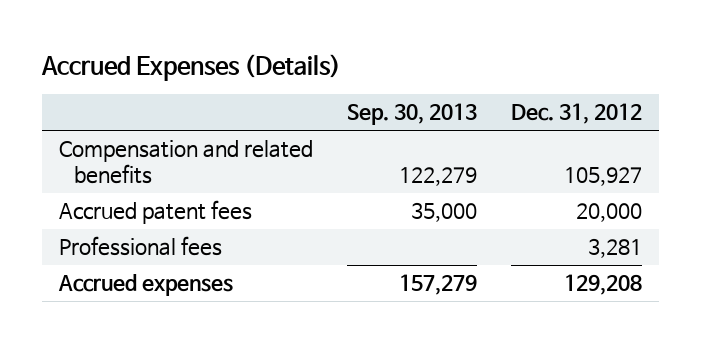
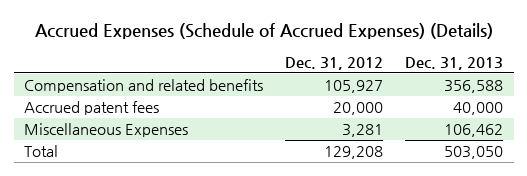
[41,53,342,81] Accrued Expenses (Details) -> [34,23,493,40] Accrued Expenses (Schedule of Accrued Expenses) (Details)
[347,103,478,126] Sep. 30, 2013 -> none
none -> [404,57,503,71] Dec. 31, 2013
[59,236,223,257] Professional fees -> [24,122,189,137] Miscellaneous Expenses
[58,274,234,297] Accrued expenses -> [24,144,59,157] Total

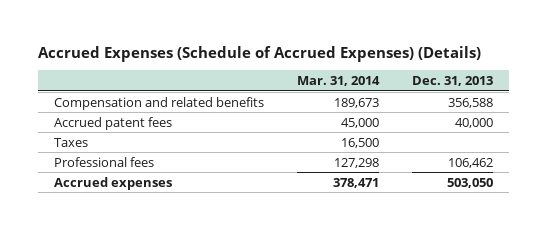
[285,57,384,71] Dec. 31, 2012 -> none
none -> [297,75,381,86] Mar. 31, 2014
none -> [54,137,89,147] Taxes
[24,122,189,137] Miscellaneous Expenses -> [54,156,155,167] Professional fees
[24,144,59,157] Total -> [54,176,173,190] Accrued expenses

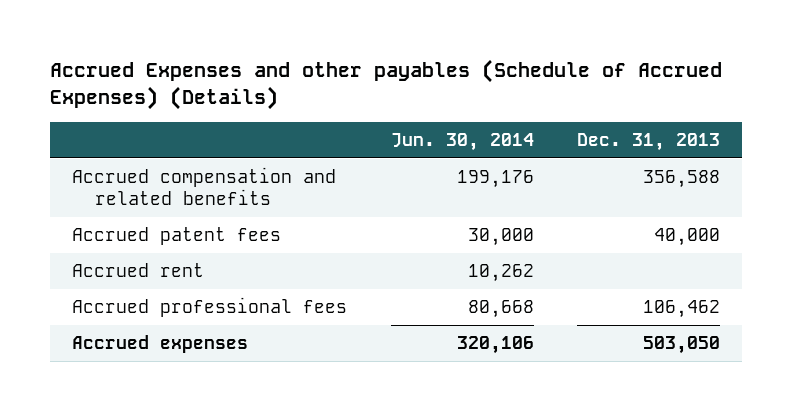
[38,45,482,62] Accrued Expenses (Schedule of Accrued Expenses) (Details) -> [49,59,722,111] Accrued Expenses and other payables (Schedule of Accrued Expenses) (Details)
[297,75,381,86] Mar. 31, 2014 -> none
none -> [390,133,534,152] Jun. 30, 2014
[54,96,265,110] Compensation and related benefits -> [71,166,336,206] Accrued compensation and related benefits
[54,137,89,147] Taxes -> none
none -> [71,262,204,277] Accrued rent
[54,156,155,167] Professional fees -> [71,296,347,317] Accrued professional fees

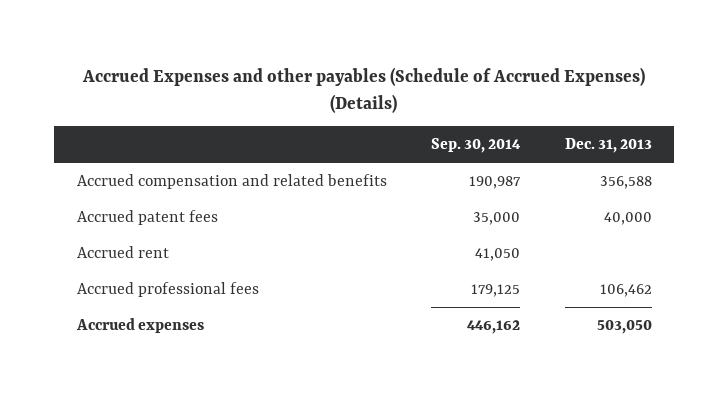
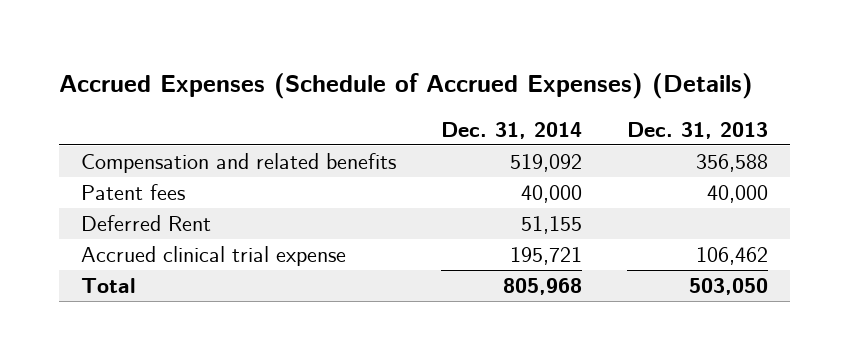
[82,66,646,113] Accrued Expenses and other payables (Schedule of Accrued Expenses) (Details) -> [59,73,754,100] Accrued Expenses (Schedule of Accrued Expenses) (Details)
[431,138,522,154] Sep. 30, 2014 -> none
none -> [441,121,583,139] Dec. 31, 2014
[76,173,387,189] Accrued compensation and related benefits -> [81,153,397,174] Compensation and related benefits
[76,209,218,225] Accrued patent fees -> [81,184,186,201] Patent fees
[76,245,169,258] Accrued rent -> [81,215,212,232] Deferred Rent
[76,281,259,297] Accrued professional fees -> [81,246,347,267] Accrued clinical trial expense
[75,317,204,333] Accrued expenses -> [81,278,137,294] Total

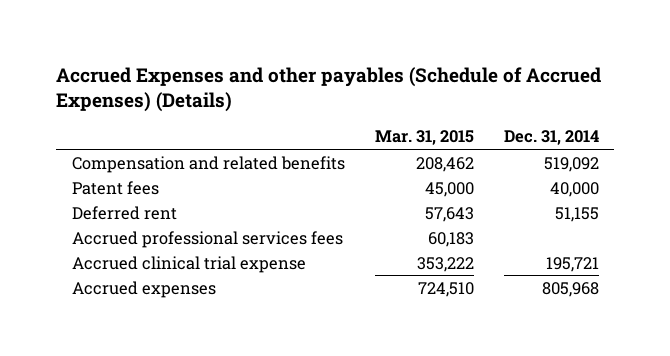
[59,73,754,100] Accrued Expenses (Schedule of Accrued Expenses) (Details) -> [56,66,602,113] Accrued Expenses and other payables (Schedule of Accrued Expenses) (Details)
[626,121,768,139] Dec. 31, 2013 -> none
none -> [374,130,474,146] Mar. 31, 2015
[81,215,212,232] Deferred Rent -> [71,205,177,220] Deferred rent
none -> [71,230,343,248] Accrued professional services fees
[81,278,137,294] Total -> [71,280,216,298] Accrued expenses

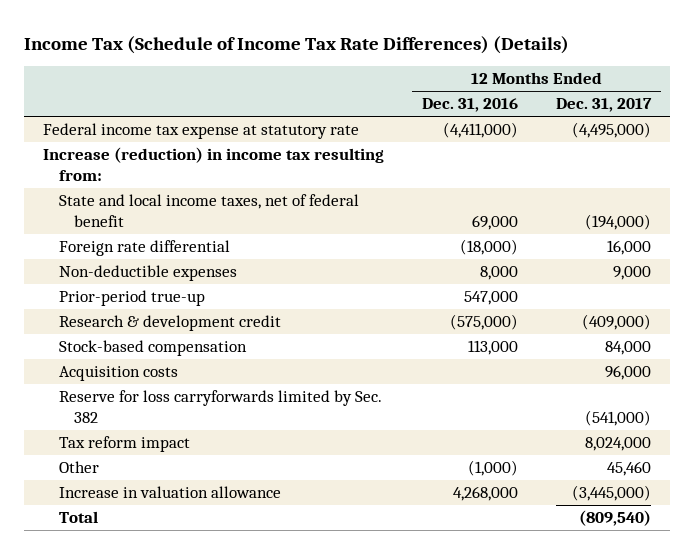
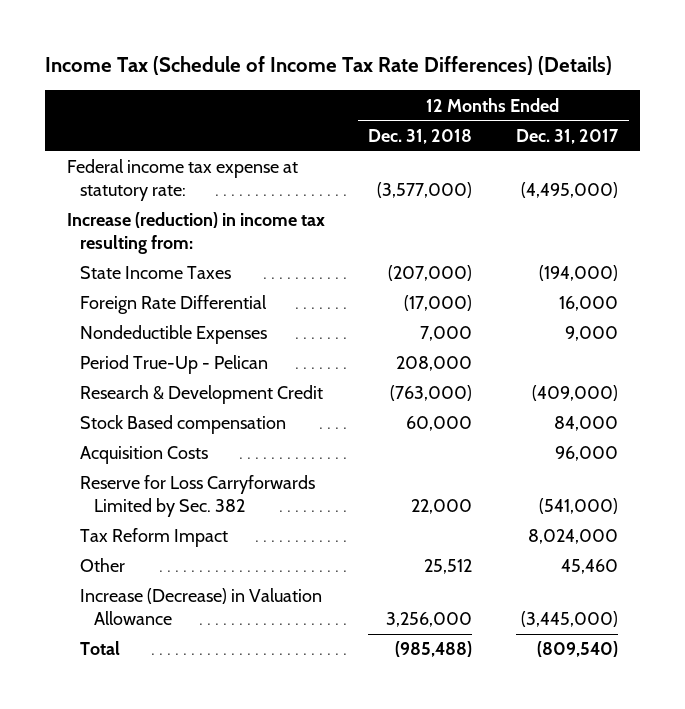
[421,98,518,113] Dec. 31, 2016 -> none
none -> [368,128,473,144] Dec. 31, 2018
[42,123,359,140] Federal income tax expense at statutory rate -> [66,159,298,201] Federal income tax expense at statutory rate:
[58,194,359,228] State and local income taxes, net of federal benefit -> [80,266,232,280] State Income Taxes
[58,240,230,257] Foreign rate differential -> [80,295,268,315] Foreign Rate Differential
[58,265,237,282] Non-deductible expenses -> [80,325,268,345] Nondeductible Expenses
[58,290,205,307] Prior-period true-up -> [80,355,269,375] Period True-Up - Pelican
[58,315,281,332] Research & development credit -> [80,385,324,405] Research & Development Credit
[58,340,247,357] Stock-based compensation -> [80,415,287,435] Stock Based compensation
[58,366,178,382] Acquisition costs -> [80,446,209,465] Acquisition Costs
[58,390,382,424] Reserve for loss carryforwards limited by Sec. 382 -> [80,475,316,517] Reserve for Loss Carryforwards Limited by Sec. 382
[58,436,190,453] Tax reform impact -> [80,528,229,548] Tax Reform Impact
[58,486,281,499] Increase in valuation allowance -> [80,588,323,625] Increase (Decrease) in Valuation Allowance

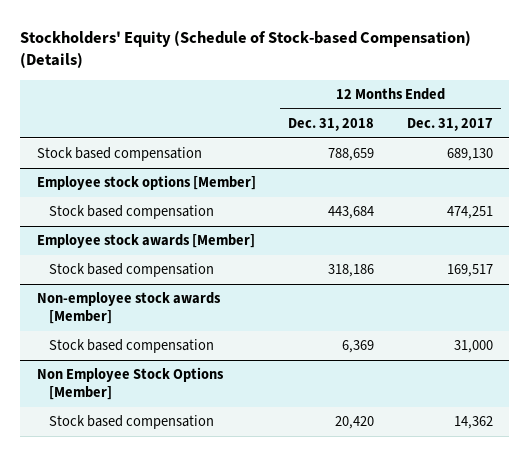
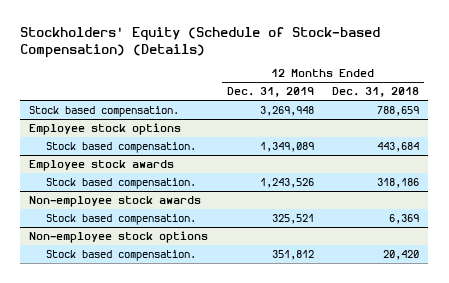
[407,117,494,131] Dec. 31, 2017 -> none
none -> [226,87,314,98] Dec. 31, 2019
[36,147,202,162] Stock based compensation -> [29,106,180,118] Stock based compensation.
[36,175,256,191] Employee stock options [Member] -> [29,123,182,136] Employee stock options
[48,205,214,220] Stock based compensation -> [46,142,197,154] Stock based compensation.
[36,234,255,249] Employee stock awards [Member] -> [29,160,175,172] Employee stock awards
[48,263,214,278] Stock based compensation -> [46,178,197,190] Stock based compensation.
[36,292,221,325] Non-employee stock awards [Member] -> [29,196,202,208] Non-employee stock awards
[48,339,214,354] Stock based compensation -> [46,214,197,226] Stock based compensation.
[36,367,224,401] Non Employee Stock Options [Member] -> [29,231,209,244] Non-employee stock options
[48,415,214,430] Stock based compensation -> [46,250,197,262] Stock based compensation.

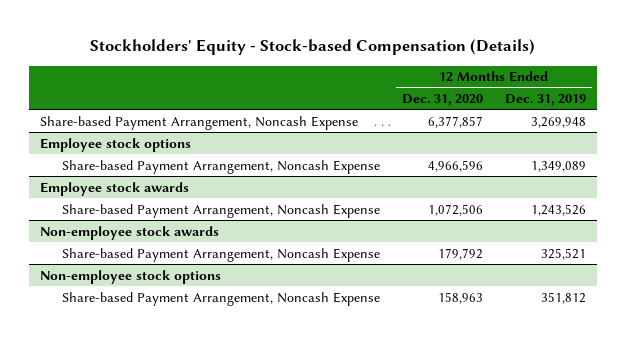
[20,26,381,58] Stockholders' Equity (Schedule of Stock-based Compensation) (Details) -> [90,39,536,56] Stockholders' Equity - Stock-based Compensation (Details)
[332,87,420,98] Dec. 31, 2018 -> none
none -> [401,93,483,106] Dec. 31, 2020
[29,106,180,118] Stock based compensation. -> [40,115,359,130] Share-based Payment Arrangement, Noncash Expense
[46,142,197,154] Stock based compensation. -> [61,159,380,174] Share-based Payment Arrangement, Noncash Expense
[46,178,197,190] Stock based compensation. -> [61,203,380,218] Share-based Payment Arrangement, Noncash Expense
[46,214,197,226] Stock based compensation. -> [61,247,380,262] Share-based Payment Arrangement, Noncash Expense
[46,250,197,262] Stock based compensation. -> [61,291,380,306] Share-based Payment Arrangement, Noncash Expense

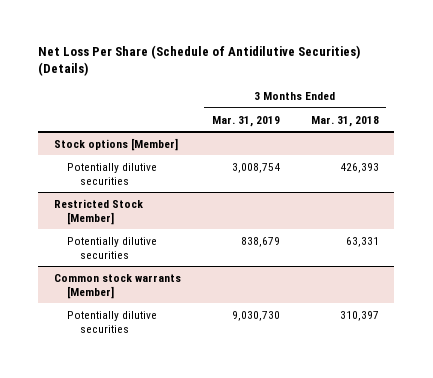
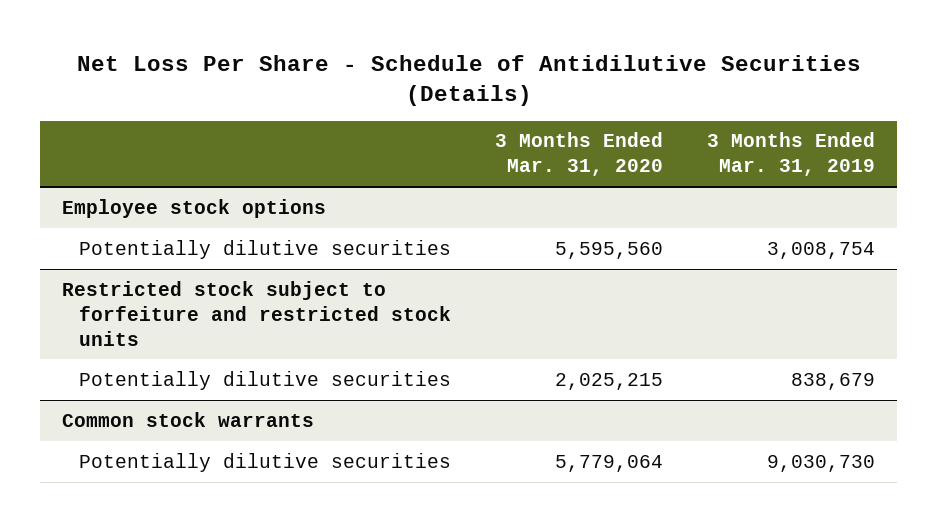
[38,44,361,77] Net Loss Per Share (Schedule of Antidilutive Securities) (Details) -> [76,54,861,107] Net Loss Per Share - Schedule of Antidilutive Securities (Details)
[310,115,379,127] Mar. 31, 2018 -> none
none -> [495,132,664,177] 3 Months Ended Mar. 31, 2020
[53,137,178,151] Stock options [Member] -> [62,198,327,218] Employee stock options
[53,198,143,225] Restricted Stock [Member] -> none
none -> [62,280,452,346] Restricted stock subject to forfeiture and restricted stock units
[53,273,181,299] Common stock warrants [Member] -> [62,411,315,427] Common stock warrants

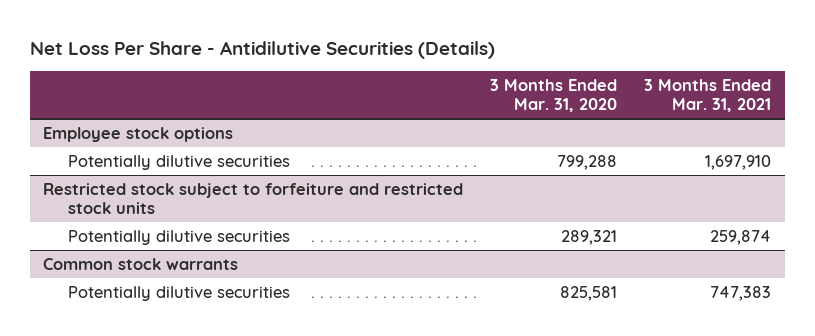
[76,54,861,107] Net Loss Per Share - Schedule of Antidilutive Securities (Details) -> [29,41,495,60] Net Loss Per Share - Antidilutive Securities (Details)
[706,132,875,177] 3 Months Ended Mar. 31, 2019 -> none
none -> [644,78,772,112] 3 Months Ended Mar. 31, 2021
[555,241,664,259] 5,595,560 -> [557,154,618,170] 799,288
[555,372,664,390] 2,025,215 -> [561,229,618,245] 289,321
[555,454,664,472] 5,779,064 -> [560,285,618,301] 825,581

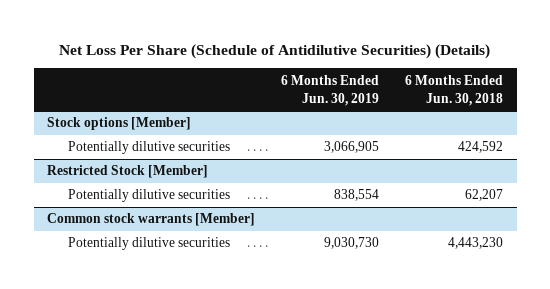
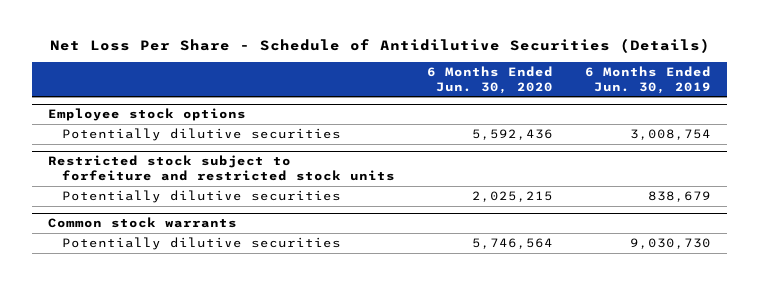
[59,43,491,59] Net Loss Per Share (Schedule of Antidilutive Securities) (Details) -> [49,38,710,54] Net Loss Per Share - Schedule of Antidilutive Securities (Details)
[405,74,504,106] 6 Months Ended Jun. 30, 2018 -> none
none -> [427,65,554,94] 6 Months Ended Jun. 30, 2020
[46,165,208,179] Restricted Stock [Member] -> none
[46,117,191,131] Stock options [Member] -> [47,108,246,122] Employee stock options
[324,141,380,154] 3,066,905 -> [630,128,712,140] 3,008,754
none -> [47,155,396,182] Restricted stock subject to forfeiture and restricted stock units
[334,189,380,202] 838,554 -> [648,190,712,202] 838,679
[46,213,255,227] Common stock warrants [Member] -> [47,217,237,229] Common stock warrants

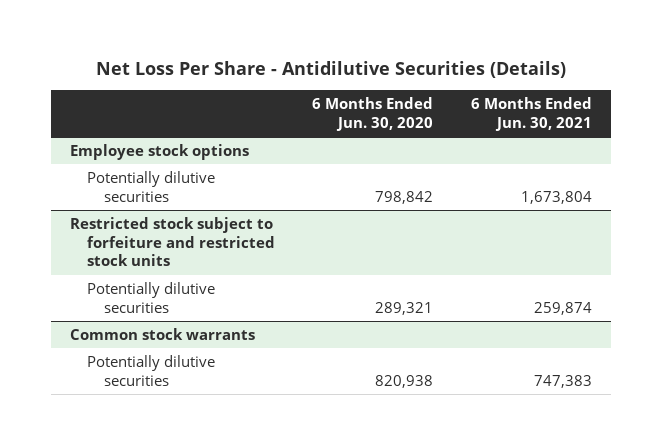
[49,38,710,54] Net Loss Per Share - Schedule of Antidilutive Securities (Details) -> [96,61,567,79] Net Loss Per Share - Antidilutive Securities (Details)
[585,65,712,94] 6 Months Ended Jun. 30, 2019 -> none
none -> [470,97,592,131] 6 Months Ended Jun. 30, 2021
[472,128,554,140] 5,592,436 -> [375,190,434,204] 798,842
[472,190,554,202] 2,025,215 -> [375,301,434,315] 289,321
[472,237,554,249] 5,746,564 -> [375,374,434,388] 820,938

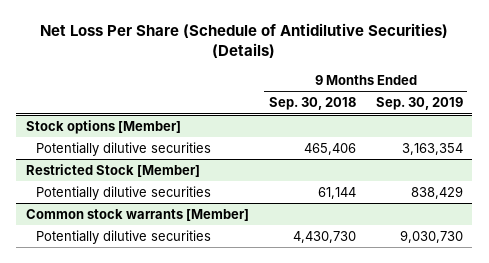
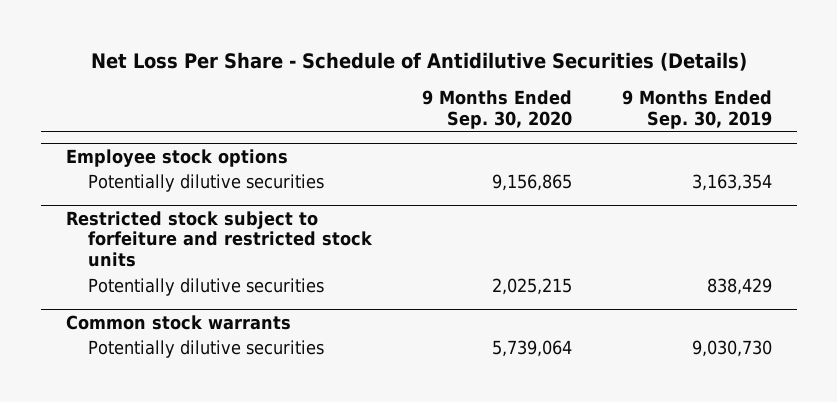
[40,23,449,59] Net Loss Per Share (Schedule of Antidilutive Securities) (Details) -> [90,51,747,71] Net Loss Per Share - Schedule of Antidilutive Securities (Details)
[268,97,356,111] Sep. 30, 2018 -> none
none -> [421,90,572,130] 9 Months Ended Sep. 30, 2020
[25,119,181,134] Stock options [Member] -> [65,148,288,167] Employee stock options
[25,163,200,177] Restricted Stock [Member] -> none
none -> [65,210,373,268] Restricted stock subject to forfeiture and restricted stock units
[25,208,249,221] Common stock warrants [Member] -> [65,314,291,330] Common stock warrants

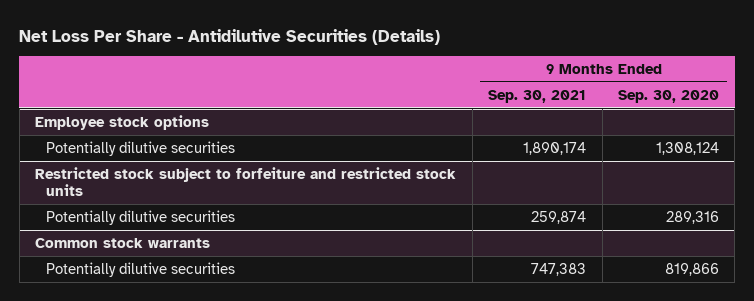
[90,51,747,71] Net Loss Per Share - Schedule of Antidilutive Securities (Details) -> [19,28,441,45] Net Loss Per Share - Antidilutive Securities (Details)
[621,90,772,130] 9 Months Ended Sep. 30, 2019 -> none
none -> [488,89,587,103] Sep. 30, 2021
[491,174,572,192] 9,156,865 -> [655,141,719,155] 1,308,124
[491,278,572,296] 2,025,215 -> [665,210,719,224] 289,316
[491,340,572,358] 5,739,064 -> [664,262,719,276] 819,866

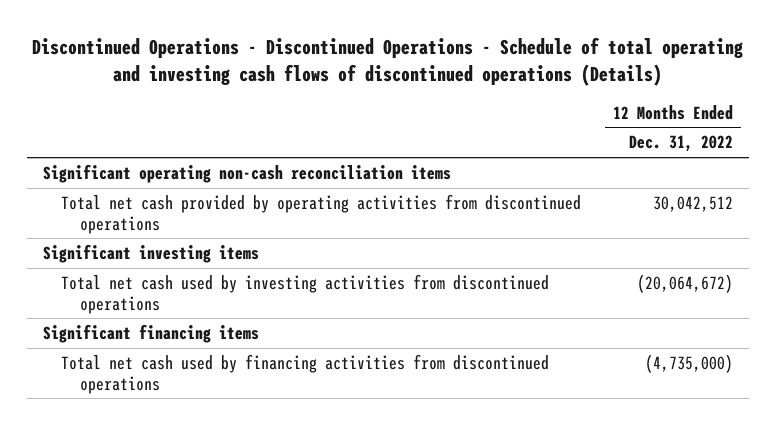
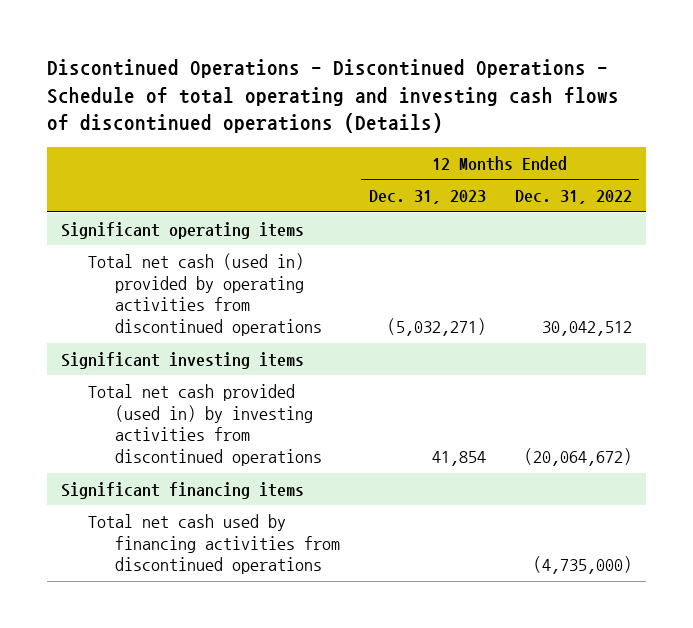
none -> [368,190,486,205] Dec. 31, 2023
[42,163,451,183] Significant operating non-cash reconciliation items -> [61,221,305,239] Significant operating items
[61,193,582,234] Total net cash provided by operating activities from discontinued operations -> [87,252,322,337] Total net cash (used in) provided by operating activities from discontinued operations
[61,273,550,314] Total net cash used by investing activities from discontinued operations -> [87,383,322,467] Total net cash provided (used in) by investing activities from discontinued operations

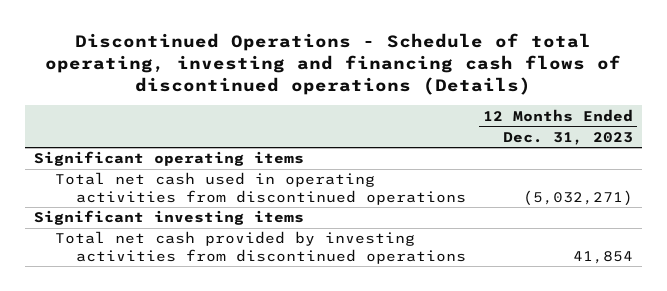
[46,59,619,134] Discontinued Operations - Discontinued Operations - Schedule of total operating and investing cash flows of discontinued operations (Details) -> [45,33,622,96] Discontinued Operations - Schedule of total operating, investing and financing cash flows of discontinued operations (Details)
[514,190,632,205] Dec. 31, 2022 -> none
[87,252,322,337] Total net cash (used in) provided by operating activities from discontinued operations -> [54,172,466,205] Total net cash used in operating activities from discontinued operations
[61,481,305,499] Significant financing items -> none
[87,513,340,575] Total net cash used by financing activities from discontinued operations -> none
[87,383,322,467] Total net cash provided (used in) by investing activities from discontinued operations -> [54,231,466,264] Total net cash provided by investing activities from discontinued operations

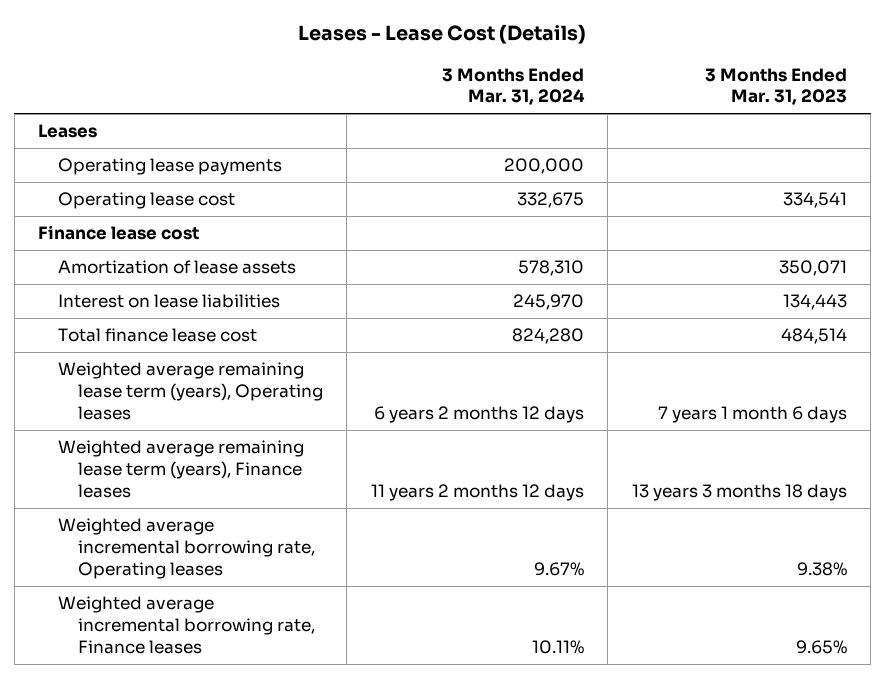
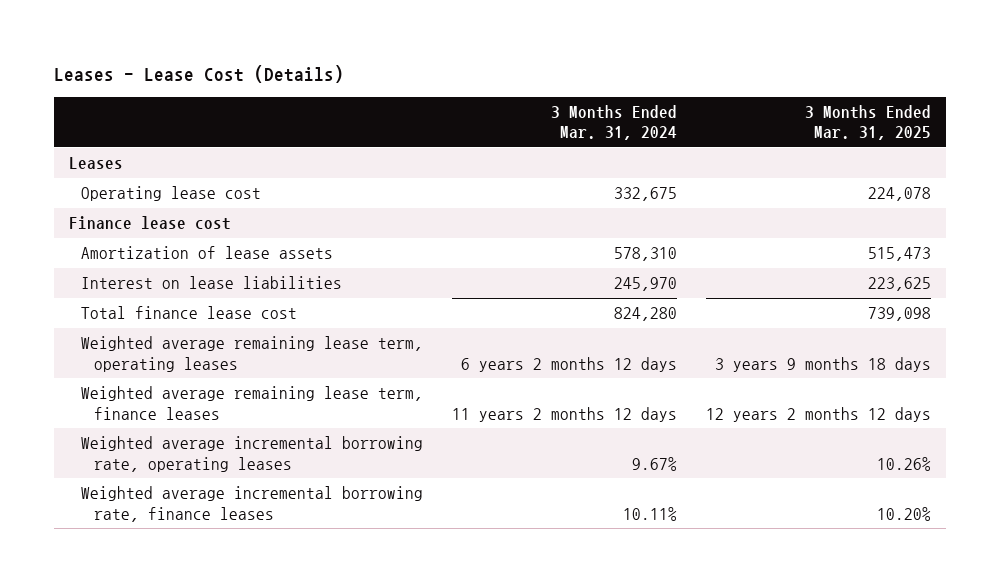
[704,67,847,106] 3 Months Ended Mar. 31, 2023 -> none
none -> [805,105,932,141] 3 Months Ended Mar. 31, 2025
[57,158,282,176] Operating lease payments -> none
[57,362,323,421] Weighted average remaining lease term (years), Operating leases -> [81,336,424,372] Weighted average remaining lease term, operating leases
[57,440,304,499] Weighted average remaining lease term (years), Finance leases -> [81,386,424,420] Weighted average remaining lease term, finance leases
[57,518,315,580] Weighted average incremental borrowing rate, Operating leases -> [81,436,424,472] Weighted average incremental borrowing rate, operating leases
[57,596,315,655] Weighted average incremental borrowing rate, Finance leases -> [81,486,424,522] Weighted average incremental borrowing rate, finance leases

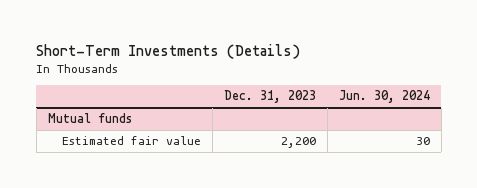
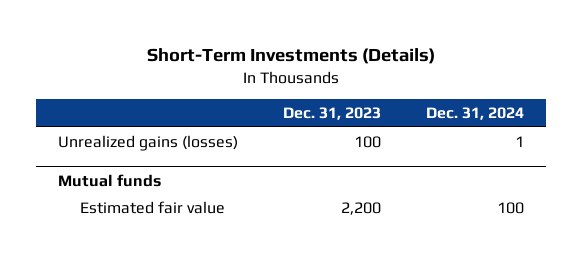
[338,90,430,104] Jun. 30, 2024 -> none
none -> [425,106,524,120] Dec. 31, 2024
none -> [58,135,239,152] Unrealized gains (losses)

